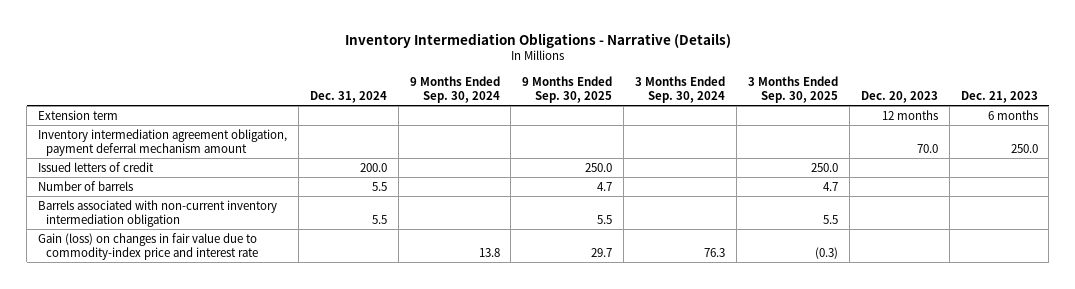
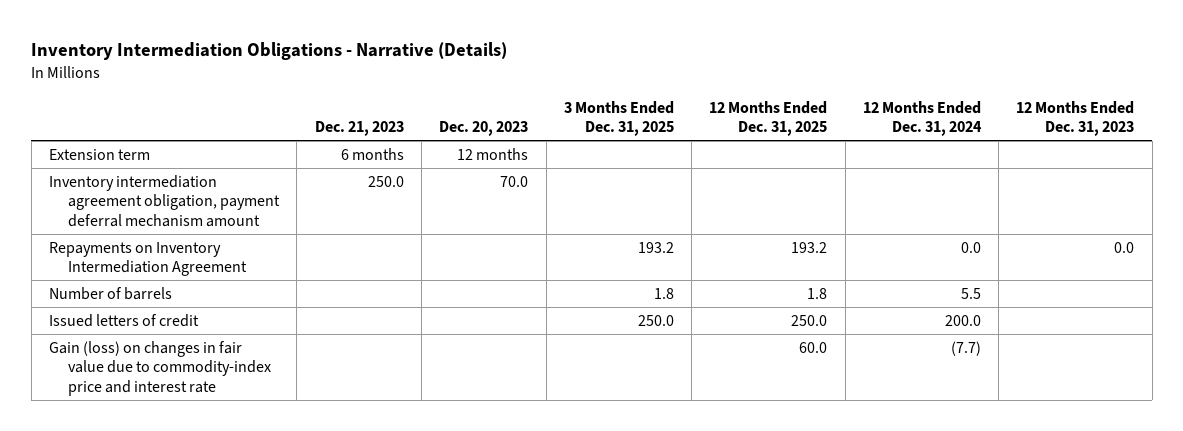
[309,90,387,103] Dec. 31, 2024 -> none
[409,76,500,103] 9 Months Ended Sep. 30, 2024 -> none
[522,76,613,103] 9 Months Ended Sep. 30, 2025 -> none
[635,76,726,103] 3 Months Ended Sep. 30, 2024 -> none
[747,76,838,103] 3 Months Ended Sep. 30, 2025 -> none
none -> [563,100,674,137] 3 Months Ended Dec. 31, 2025
none -> [709,100,828,137] 12 Months Ended Dec. 31, 2025
none -> [862,100,982,137] 12 Months Ended Dec. 31, 2024
none -> [1016,100,1135,137] 12 Months Ended Dec. 31, 2023
none -> [48,241,248,277] Repayments on Inventory Intermediation Agreement
[37,199,277,227] Barrels associated with non-current inventory intermediation obligation -> none
[37,161,154,172] Issued letters of credit -> [48,313,199,327] Issued letters of credit

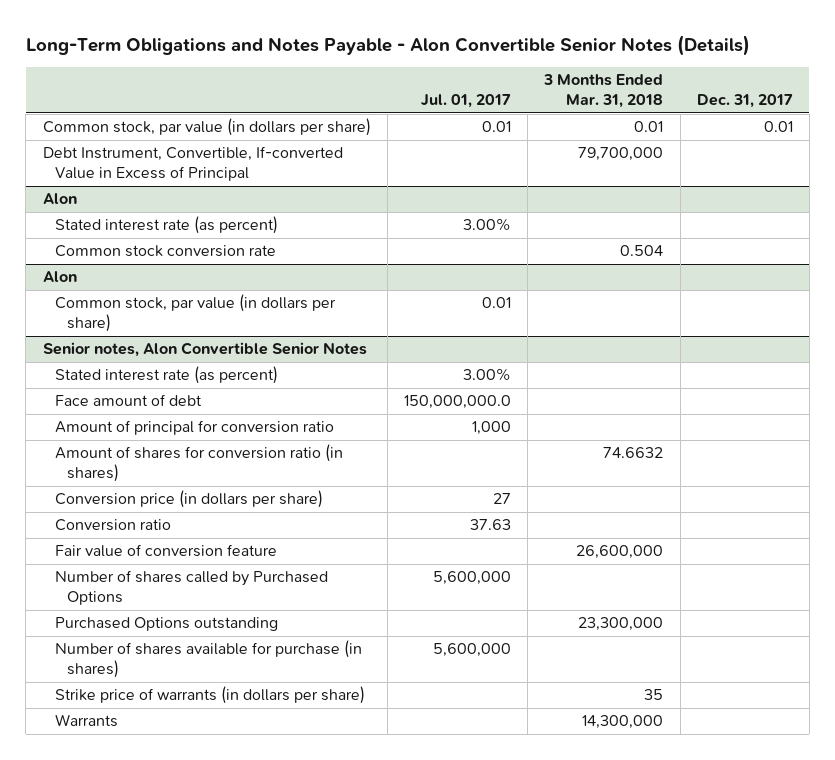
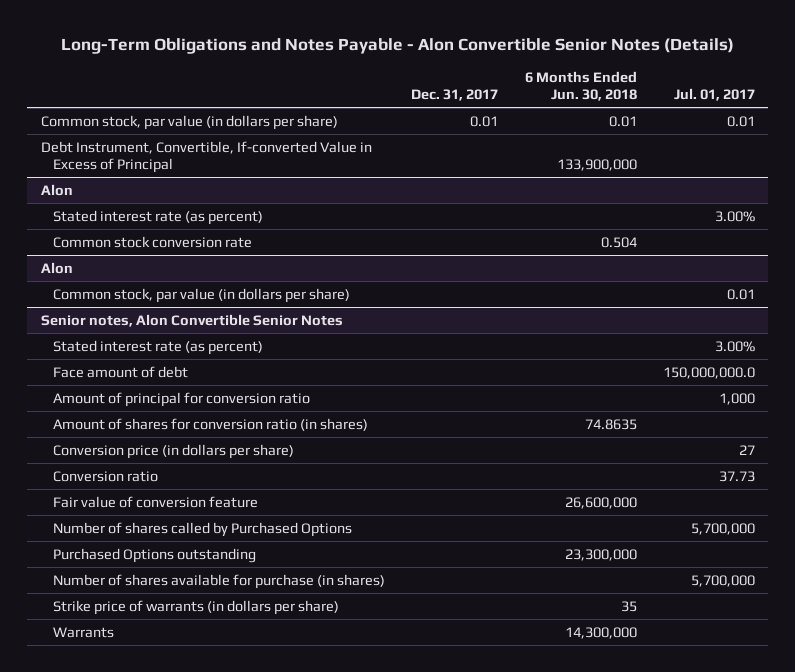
[543,74,664,109] 3 Months Ended Mar. 31, 2018 -> none
none -> [524,71,637,102] 6 Months Ended Jun. 30, 2018
[469,519,511,531] 37.63 -> [718,470,755,482] 37.73
[432,571,511,586] 5,600,000 -> [690,522,755,535] 5,700,000
[432,643,511,658] 5,600,000 -> [690,574,755,587] 5,700,000

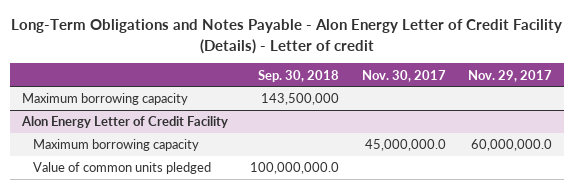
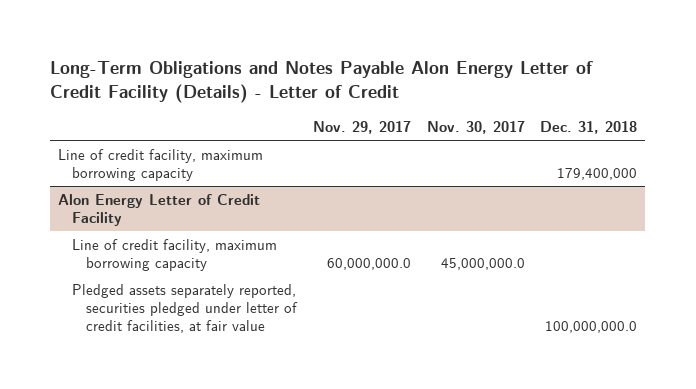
[11,19,563,54] Long-Term Obligations and Notes Payable - Alon Energy Letter of Credit Facility (Details) - Letter of credit -> [50,60,594,103] Long-Term Obligations and Notes Payable Alon Energy Letter of Credit Facility (Details) - Letter of Credit
[258,69,340,82] Sep. 30, 2018 -> none
none -> [540,120,638,134] Dec. 31, 2018
[21,93,188,106] Maximum borrowing capacity -> [58,148,264,181] Line of credit facility, maximum borrowing capacity
[33,139,200,152] Maximum borrowing capacity -> [72,238,278,271] Line of credit facility, maximum borrowing capacity
[33,162,212,175] Value of common units pledged -> [72,283,299,333] Pledged assets separately reported, securities pledged under letter of credit facilities, at fair value

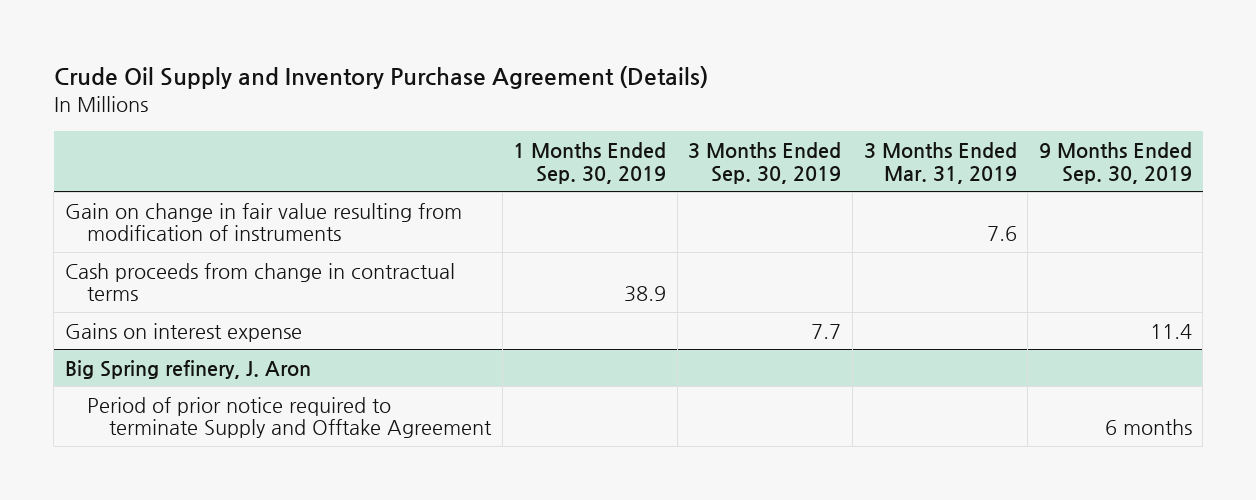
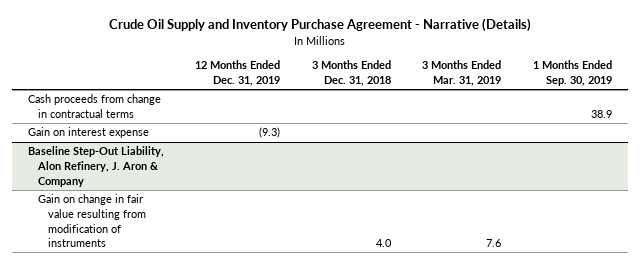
[53,66,708,90] Crude Oil Supply and Inventory Purchase Agreement (Details) -> [108,18,531,33] Crude Oil Supply and Inventory Purchase Agreement - Narrative (Details)
[688,141,842,184] 3 Months Ended Sep. 30, 2019 -> none
[1038,141,1192,184] 9 Months Ended Sep. 30, 2019 -> none
none -> [195,60,281,86] 12 Months Ended Dec. 31, 2019
none -> [311,60,391,86] 3 Months Ended Dec. 31, 2018
[64,202,462,242] Gain on change in fair value resulting from modification of instruments -> none
[64,359,311,379] Big Spring refinery, J. Aron -> none
[86,396,492,439] Period of prior notice required to terminate Supply and Offtake Agreement -> none
[64,322,302,342] Gains on interest expense -> [27,127,149,139] Gain on interest expense
none -> [27,146,164,187] Baseline Step-Out Liability, Alon Refinery, J. Aron & Company
none -> [37,194,146,248] Gain on change in fair value resulting from modification of instruments

